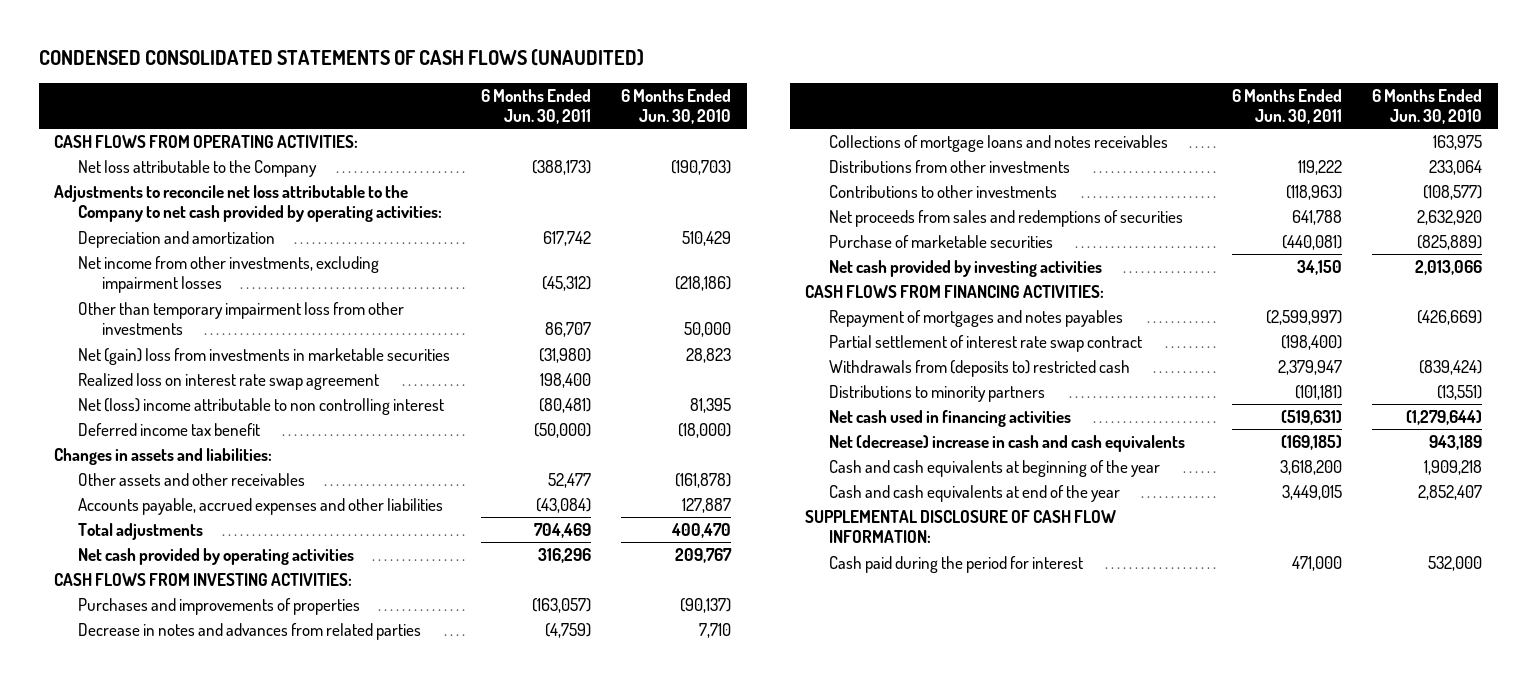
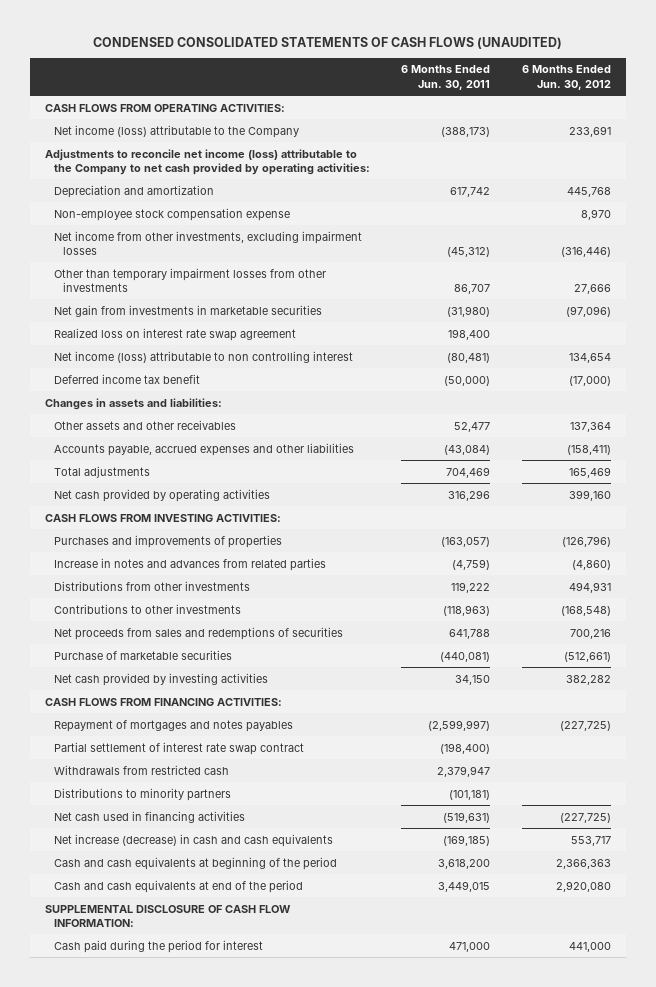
[621,88,732,124] 6 Months Ended Jun. 30, 2010 -> none
none -> [521,65,611,90] 6 Months Ended Jun. 30, 2012
[77,159,317,177] Net loss attributable to the Company -> [53,124,299,138] Net income (loss) attributable to the Company
[54,184,442,223] Adjustments to reconcile net loss attributable to the Company to net cash provided by operating activities: -> [45,148,370,175] Adjustments to reconcile net income (loss) attributable to the Company to net cash provided by operating activities:
none -> [53,207,290,221] Non-employee stock compensation expense
[77,301,404,336] Other than temporary impairment loss from other investments -> [53,267,326,292] Other than temporary impairment losses from other investments
[77,347,450,365] Net (gain) loss from investments in marketable securities -> [53,304,322,317] Net gain from investments in marketable securities
[77,397,444,415] Net (loss) income attributable to non controlling interest -> [53,350,353,363] Net income (loss) attributable to non controlling interest
[828,134,1168,152] Collections of mortgage loans and notes receivables -> none
[77,622,421,640] Decrease in notes and advances from related parties -> [53,557,326,571] Increase in notes and advances from related parties
[828,359,1130,377] Withdrawals from (deposits to) restricted cash -> [53,764,229,775] Withdrawals from restricted cash
[828,434,1185,452] Net (decrease) increase in cash and cash equivalents -> [53,833,333,847] Net increase (decrease) in cash and cash equivalents
[828,459,1160,477] Cash and cash equivalents at beginning of the year -> [53,856,337,870] Cash and cash equivalents at beginning of the period
[828,484,1120,502] Cash and cash equivalents at end of the year -> [53,879,303,893] Cash and cash equivalents at end of the period

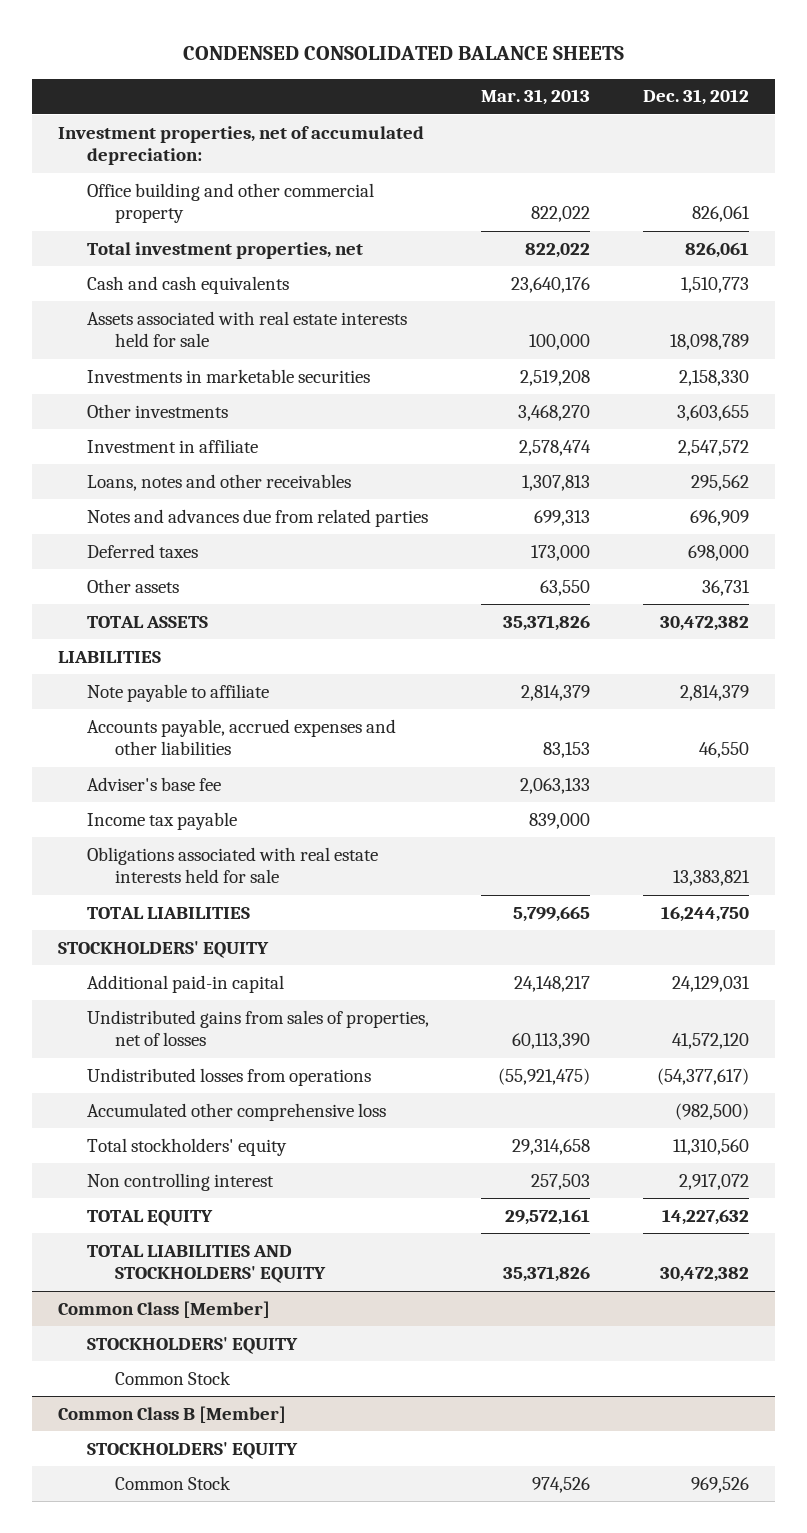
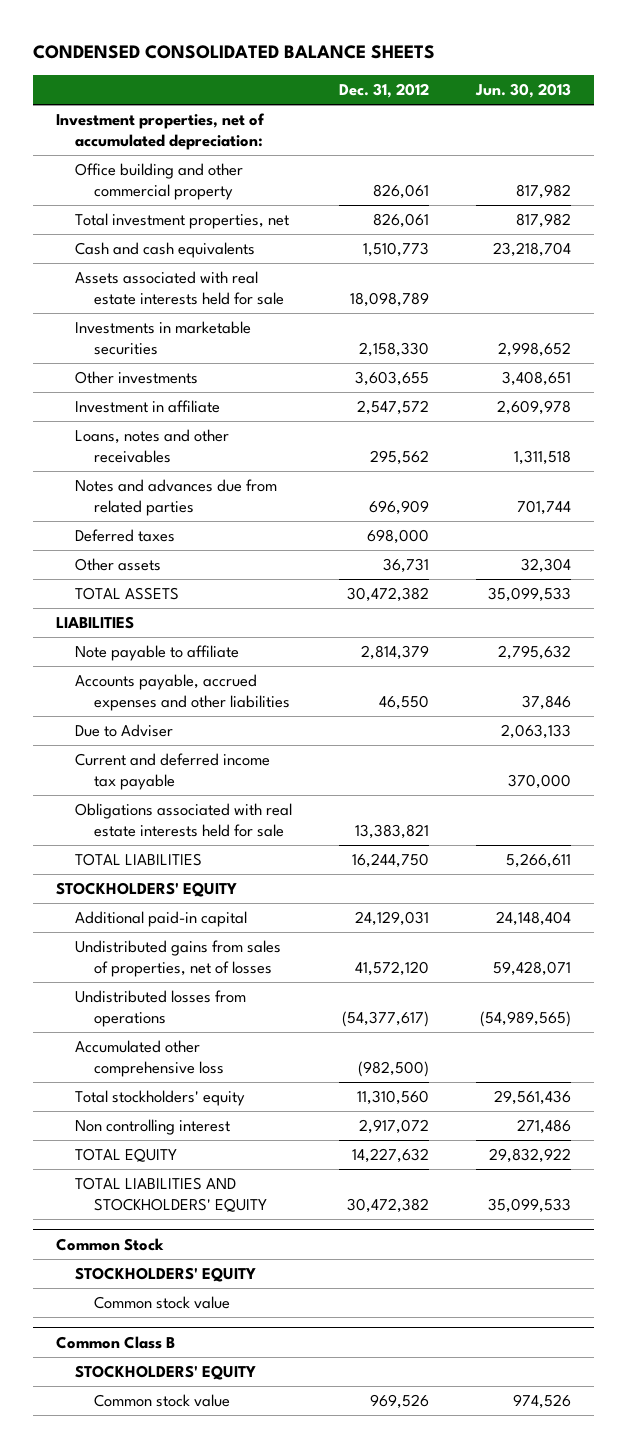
[481,89,591,106] Mar. 31, 2013 -> none
none -> [474,83,571,99] Jun. 30, 2013
[86,776,221,791] Adviser's base fee -> [74,724,173,738] Due to Adviser
[86,811,237,830] Income tax payable -> [74,753,270,790] Current and deferred income tax payable
[58,1300,271,1318] Common Class [Member] -> none
none -> [55,1237,164,1251] Common Stock
[114,1370,231,1385] Common Stock -> [93,1296,230,1310] Common stock value
[58,1405,287,1423] Common Class B [Member] -> [55,1335,175,1349] Common Class B
[114,1475,231,1490] Common Stock -> [93,1394,230,1408] Common stock value

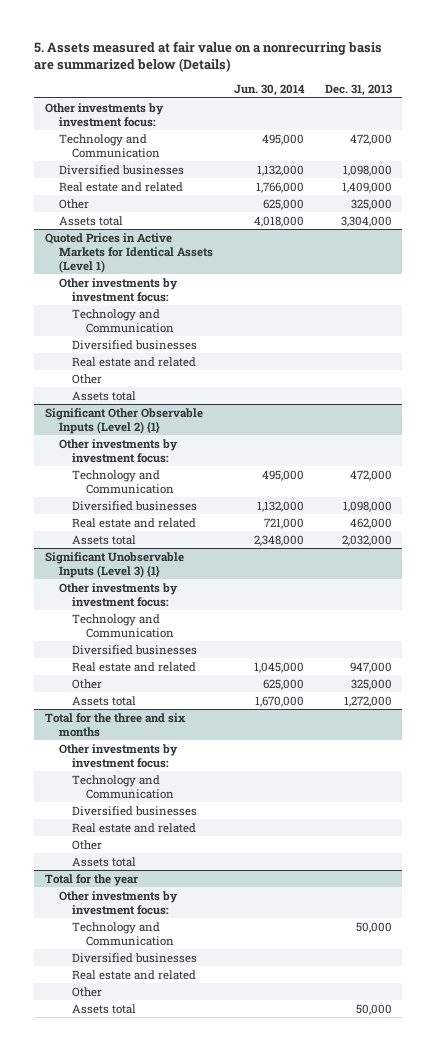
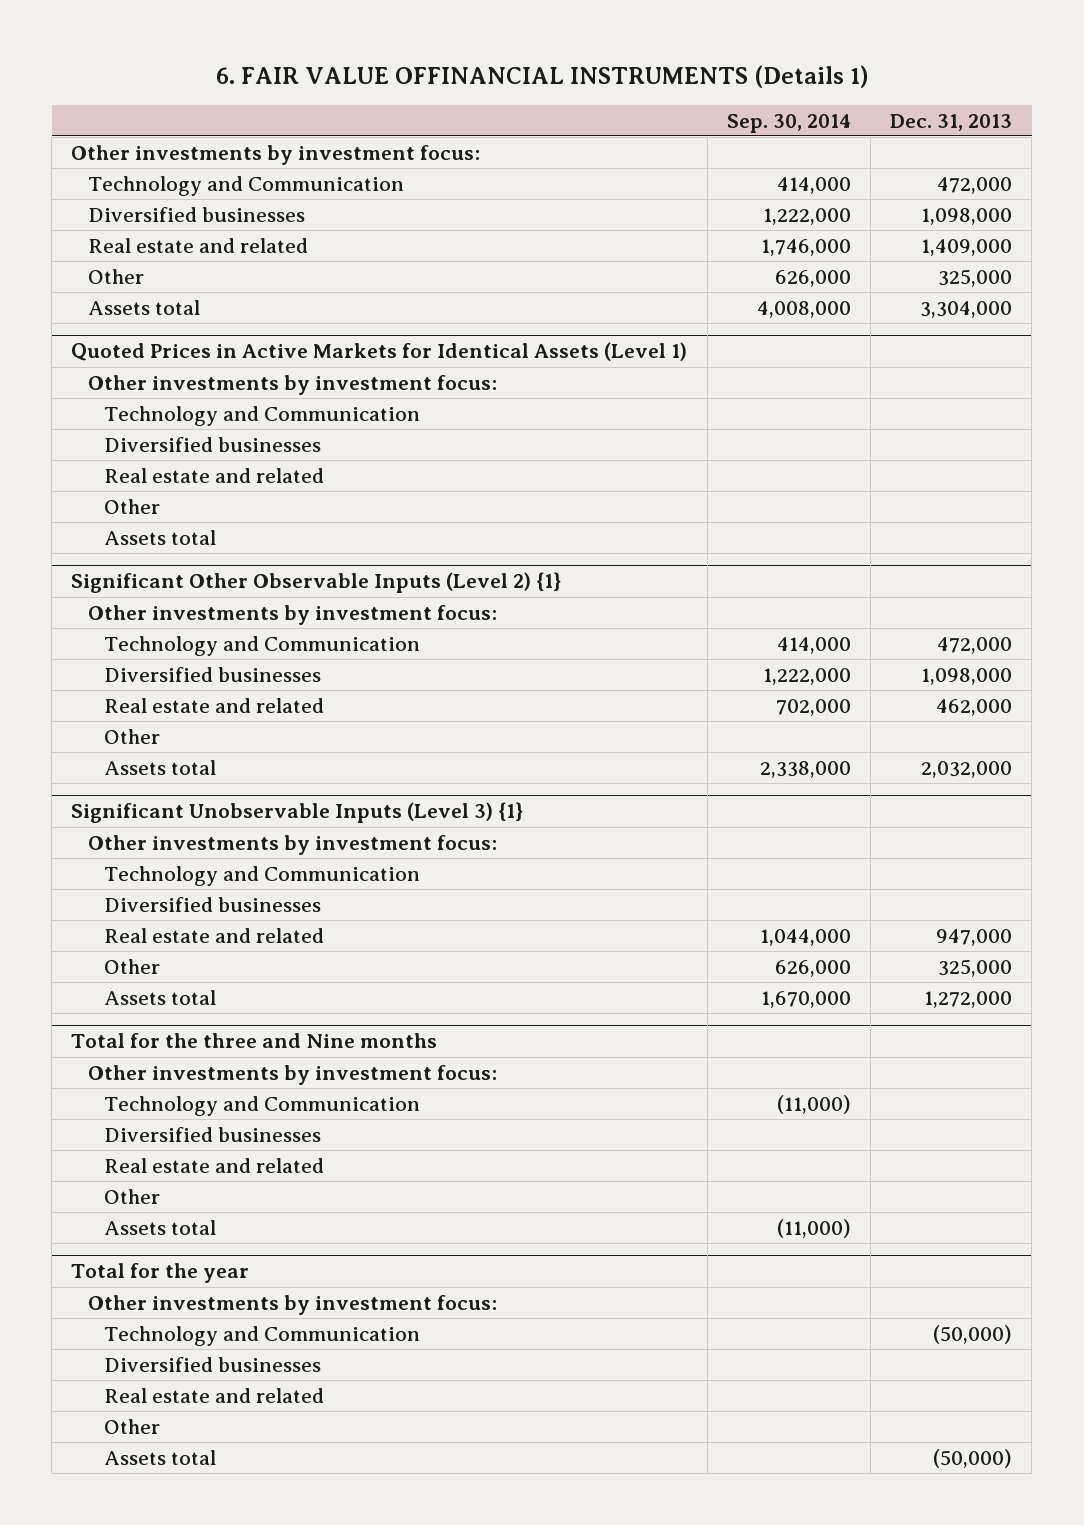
[34,40,383,73] 5. Assets measured at fair value on a nonrecurring basis are summarized below (Details) -> [215,65,869,89] 6. FAIR VALUE OFFINANCIAL INSTRUMENTS (Details 1)
[233,84,305,97] Jun. 30, 2014 -> none
none -> [726,113,851,133] Sep. 30, 2014
none -> [104,728,161,744] Other
[44,712,186,737] Total for the three and six months -> [71,1033,438,1049] Total for the three and Nine months
[355,921,392,933] 50,000 -> [933,1324,1013,1344] (50,000)
[355,1003,392,1015] 50,000 -> [933,1448,1013,1468] (50,000)

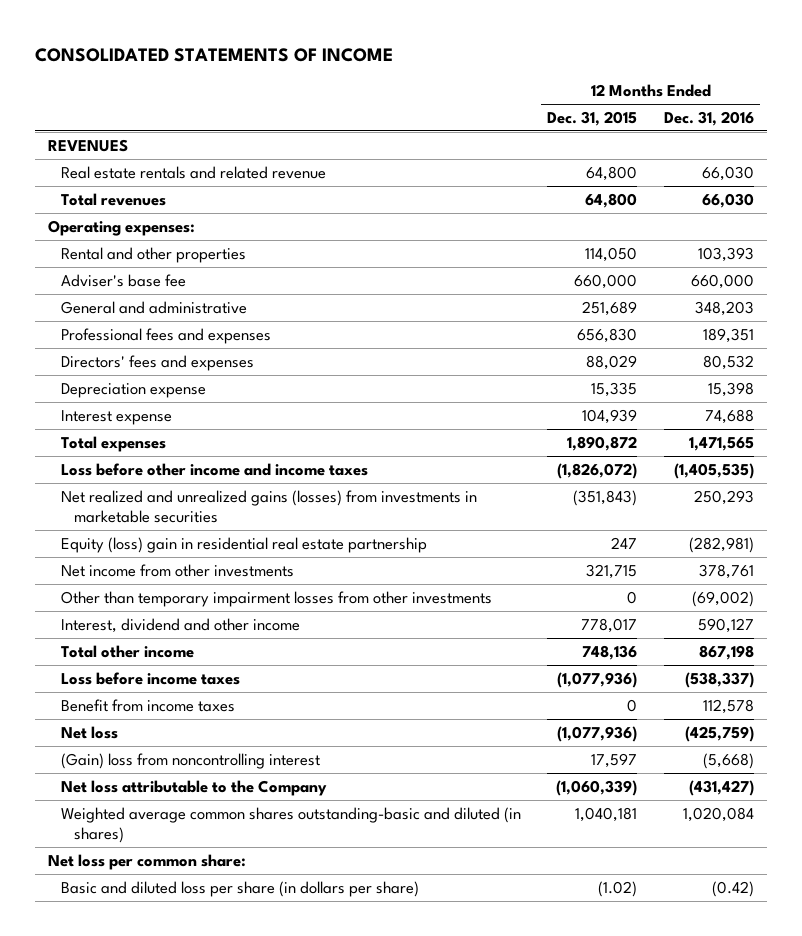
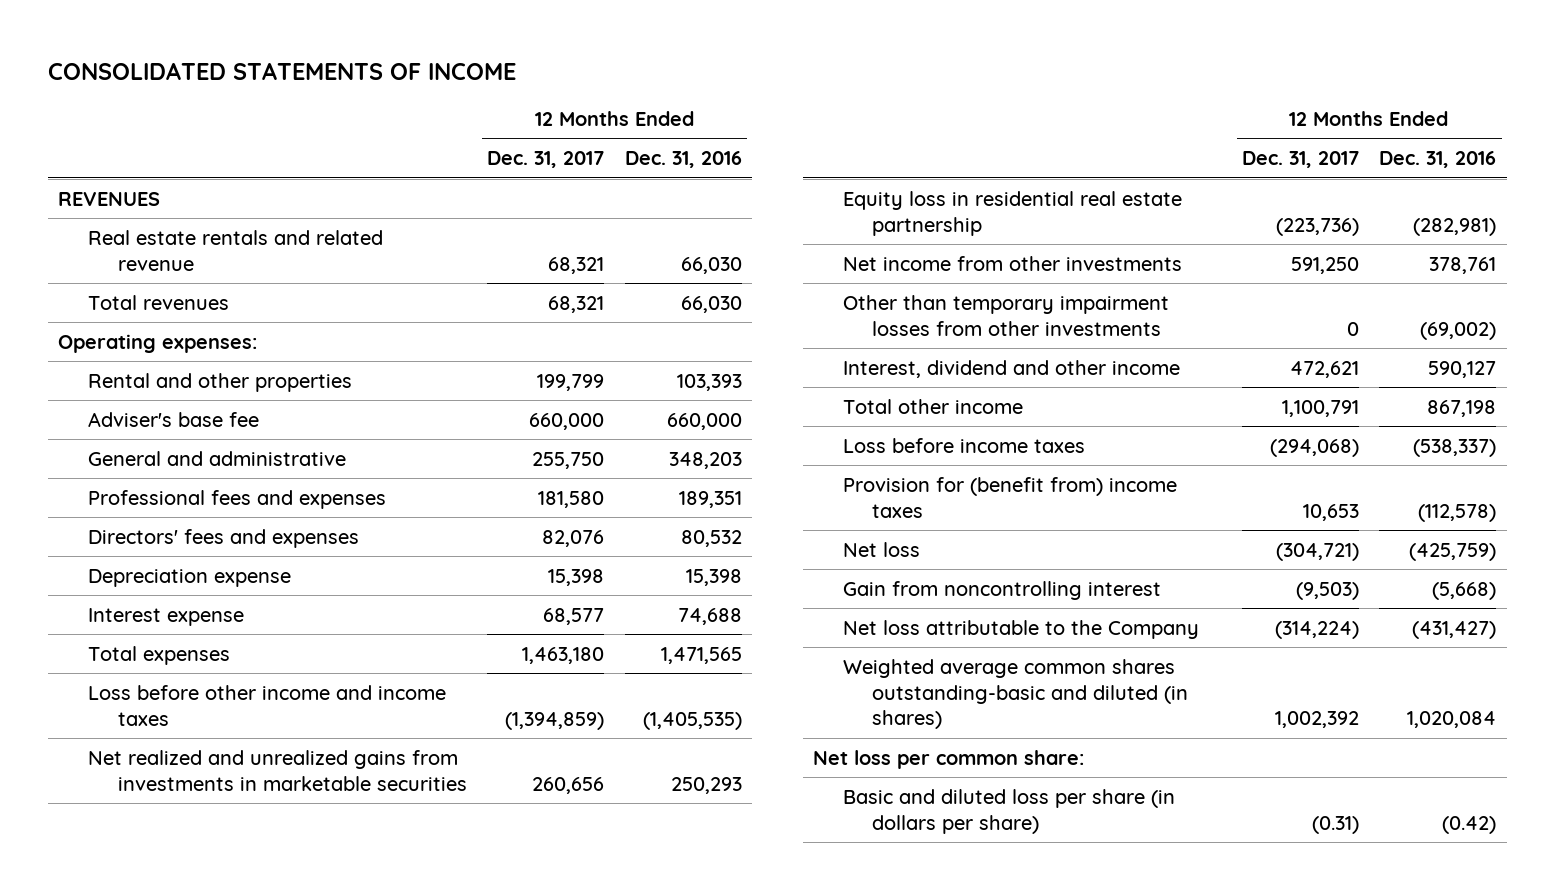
[547,111,638,127] Dec. 31, 2015 -> none
none -> [487,151,605,169] Dec. 31, 2017
[60,489,477,524] Net realized and unrealized gains (losses) from investments in marketable securities -> [88,749,467,791] Net realized and unrealized gains from investments in marketable securities
[60,536,427,553] Equity (loss) gain in residential real estate partnership -> [842,190,1182,236] Equity loss in residential real estate partnership
[60,698,235,712] Benefit from income taxes -> [842,476,1177,518] Provision for (benefit from) income taxes
[702,698,754,714] 112,578 -> [1418,503,1497,522] (112,578)
[60,752,320,769] (Gain) loss from noncontrolling interest -> [842,580,1161,600] Gain from noncontrolling interest

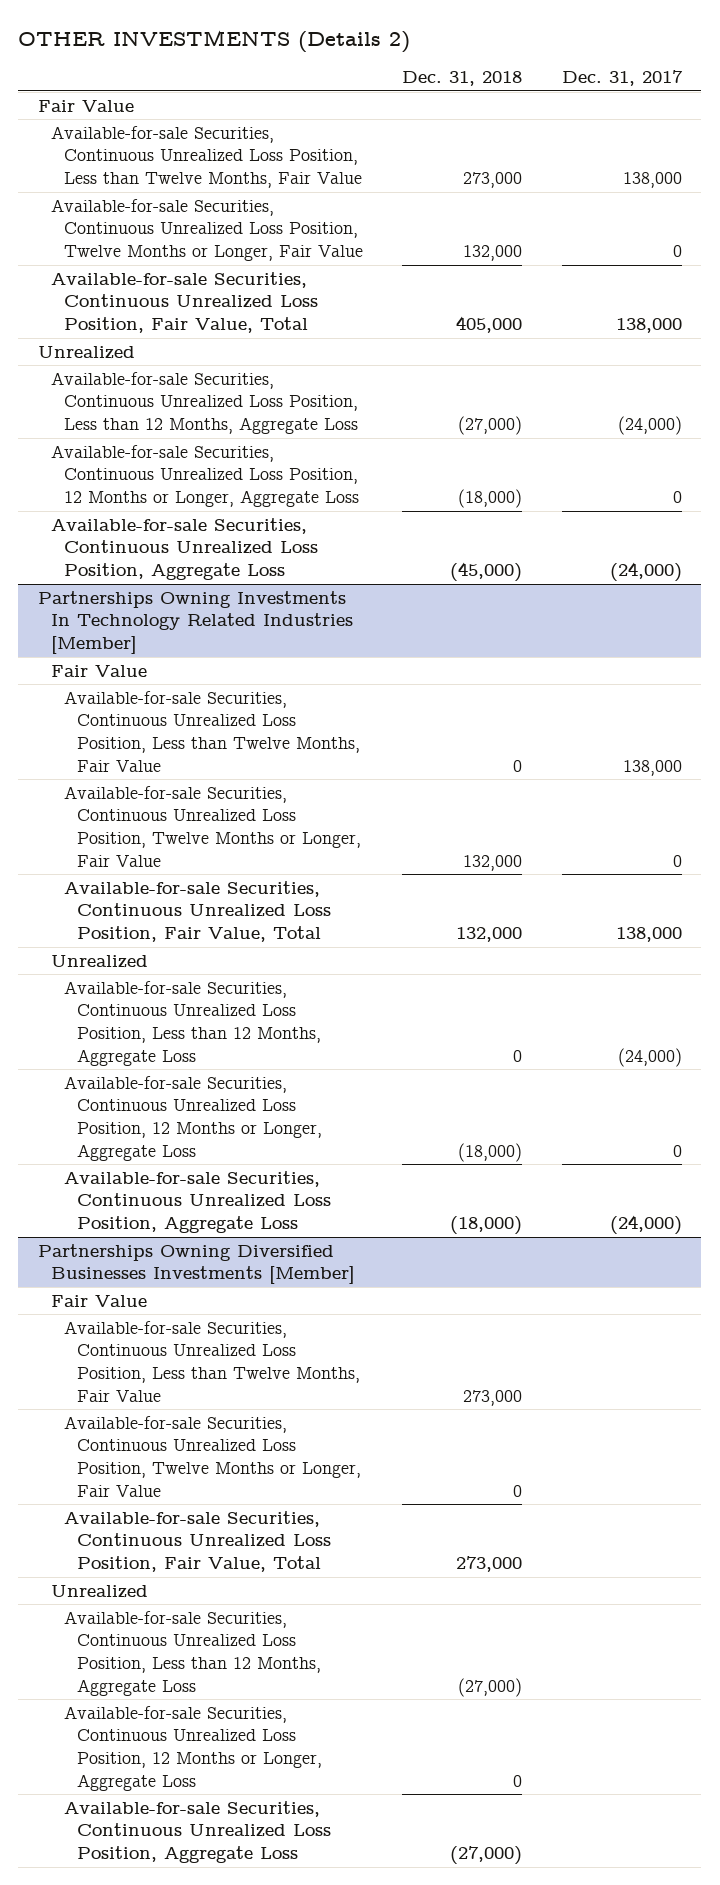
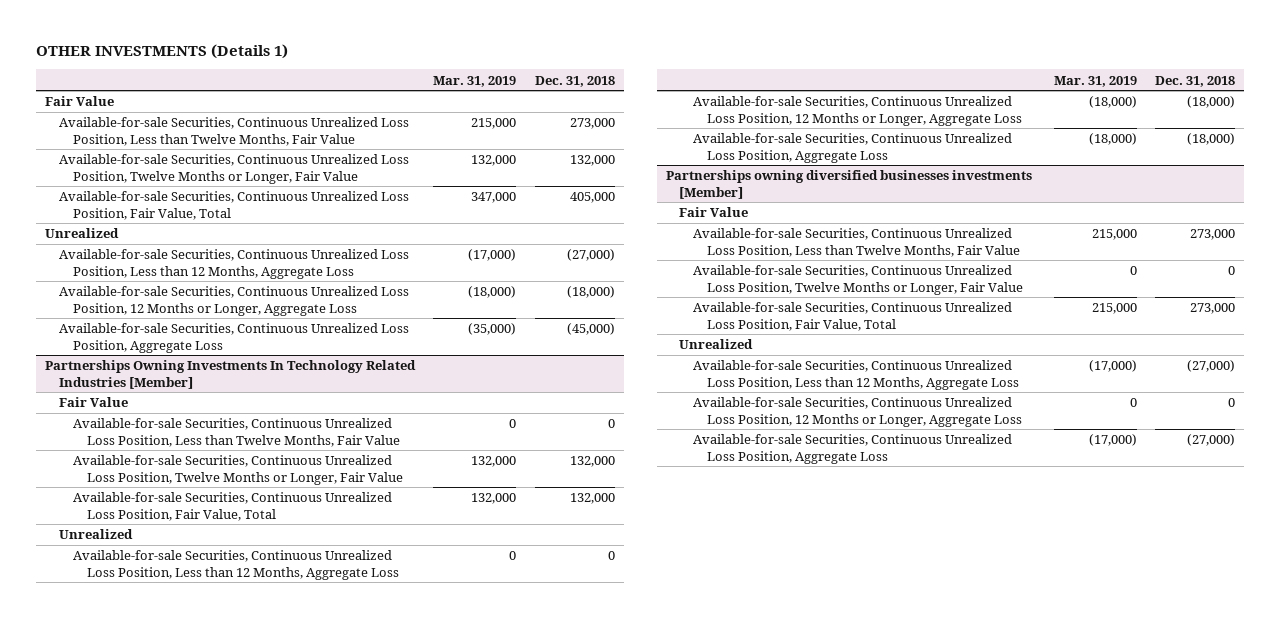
[18,29,411,53] OTHER INVESTMENTS (Details 2) -> [35,44,288,60] OTHER INVESTMENTS (Details 1)
[561,70,683,87] Dec. 31, 2017 -> none
none -> [433,75,517,87] Mar. 31, 2019
[37,1243,355,1285] Partnerships Owning Diversified Businesses Investments [Member] -> [665,170,1032,199] Partnerships owning diversified businesses investments [Member]

